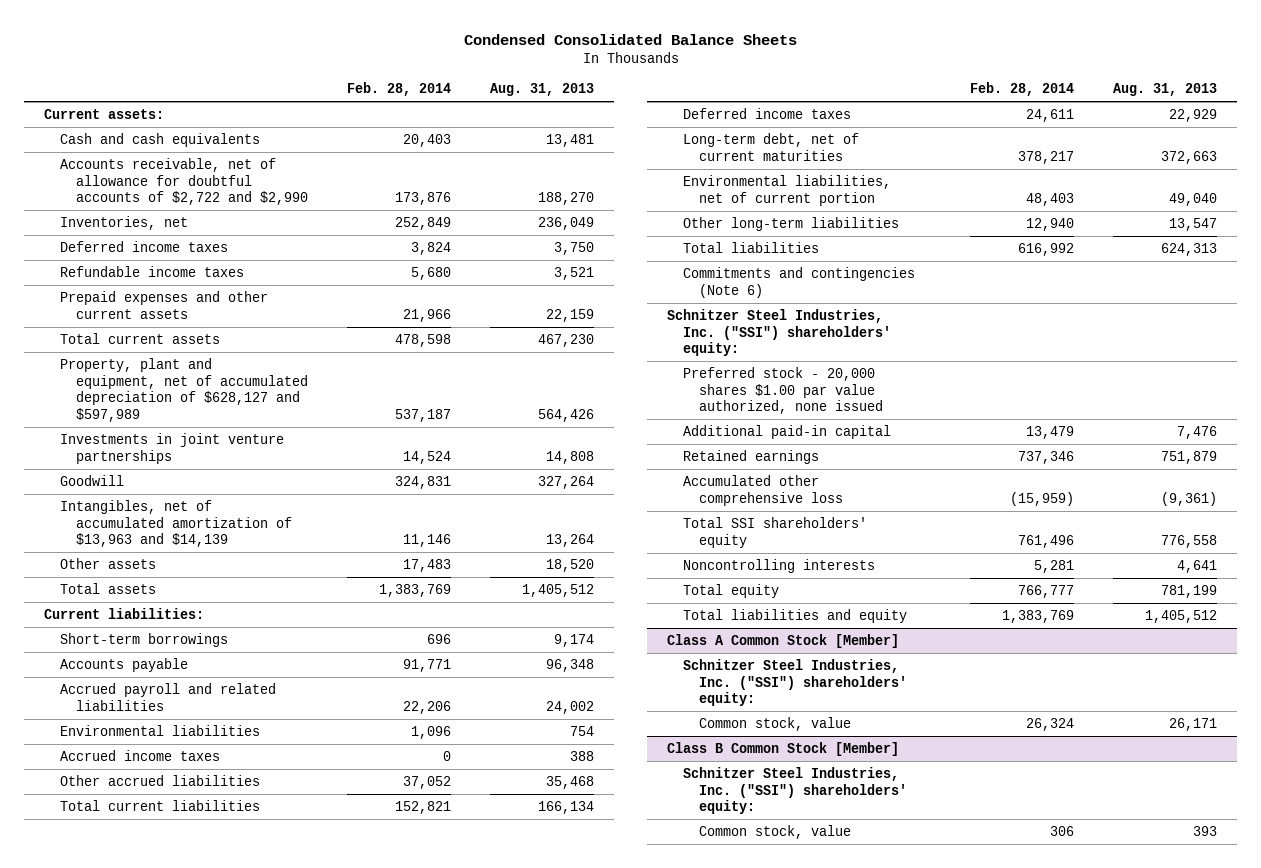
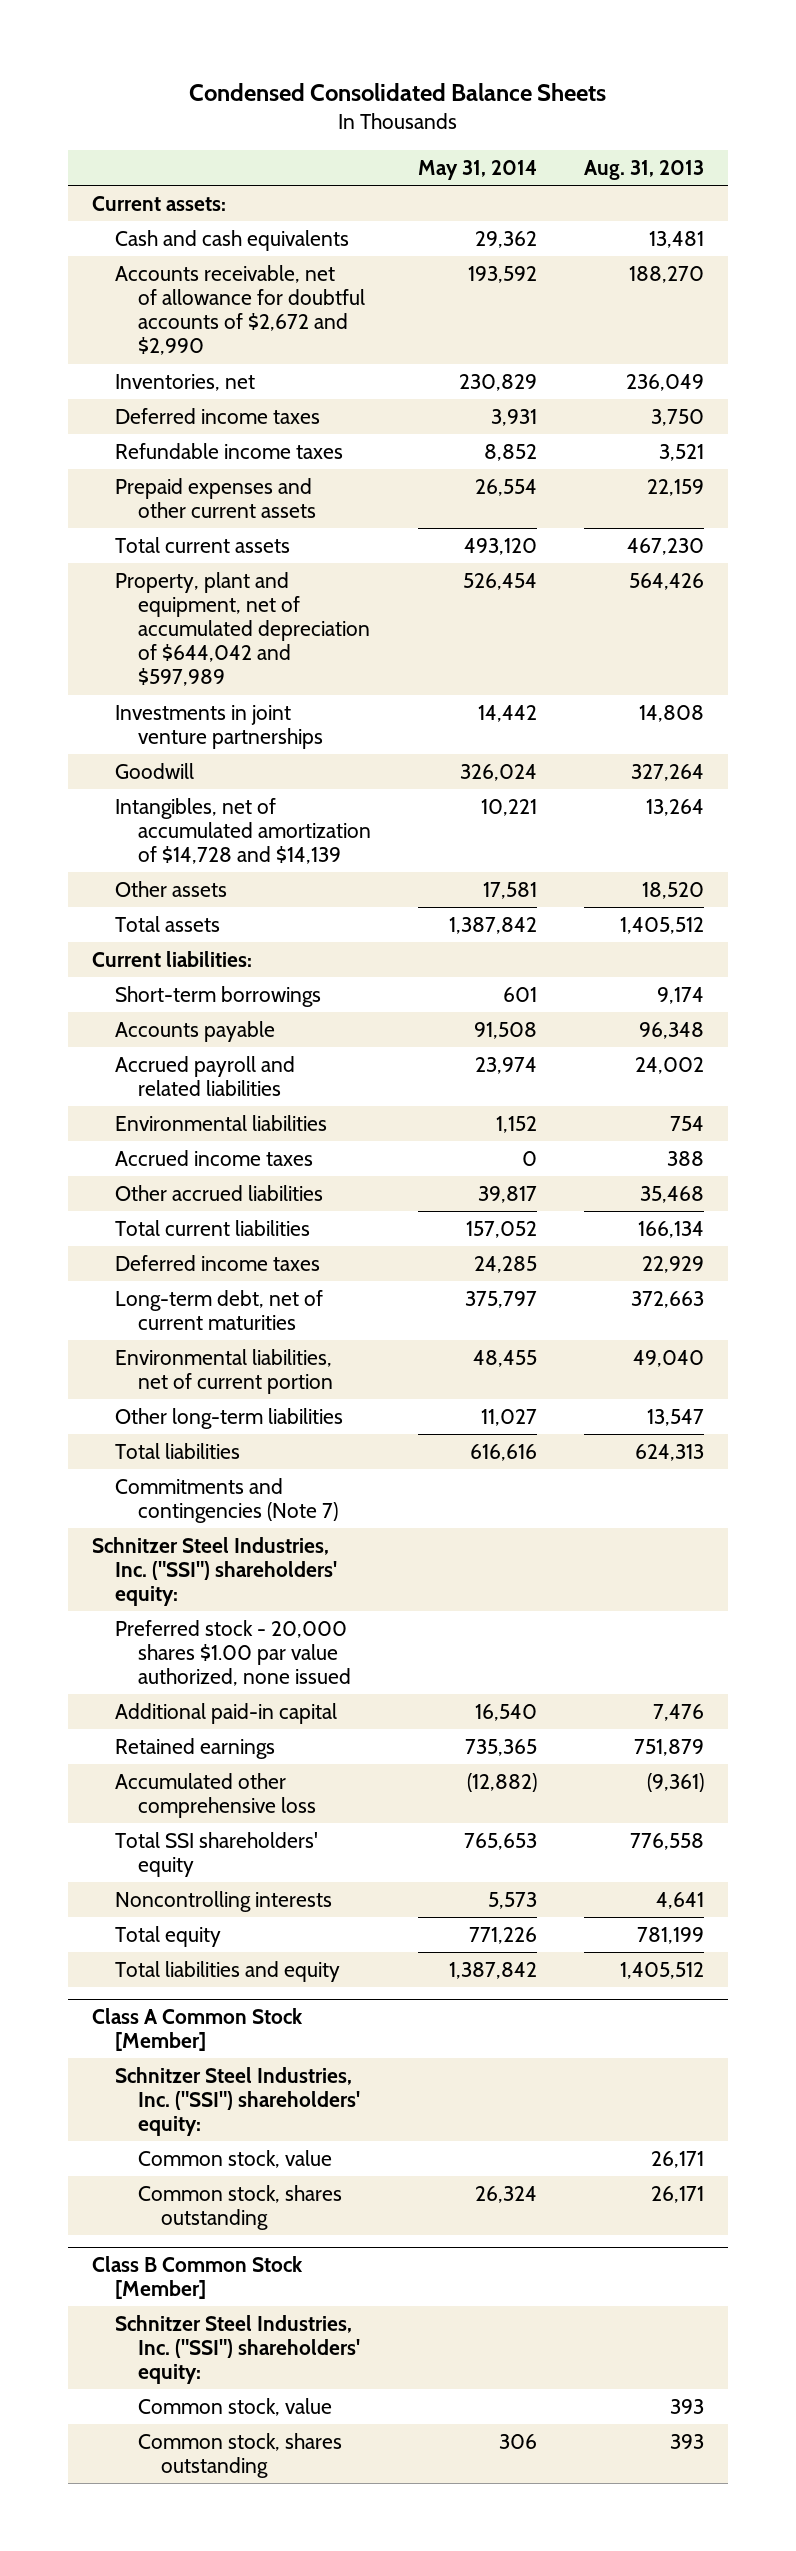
[347,82,452,97] Feb. 28, 2014 -> none
none -> [418,159,538,180] May 31, 2014
[59,157,309,206] Accounts receivable, net of allowance for doubtful accounts of $2,722 and $2,990 -> [114,264,366,356] Accounts receivable, net of allowance for doubtful accounts of $2,672 and $2,990
[59,357,309,423] Property, plant and equipment, net of accumulated depreciation of $628,127 and $597,989 -> [114,571,371,687] Property, plant and equipment, net of accumulated depreciation of $644,042 and $597,989
[59,499,293,548] Intangibles, net of accumulated amortization of $13,963 and $14,139 -> [114,797,372,865] Intangibles, net of accumulated amortization of $14,728 and $14,139
[682,266,915,298] Commitments and contingencies (Note 6) -> [114,1477,339,1524] Commitments and contingencies (Note 7)
none -> [138,2184,343,2231] Common stock, shares outstanding
none -> [138,2432,343,2479] Common stock, shares outstanding

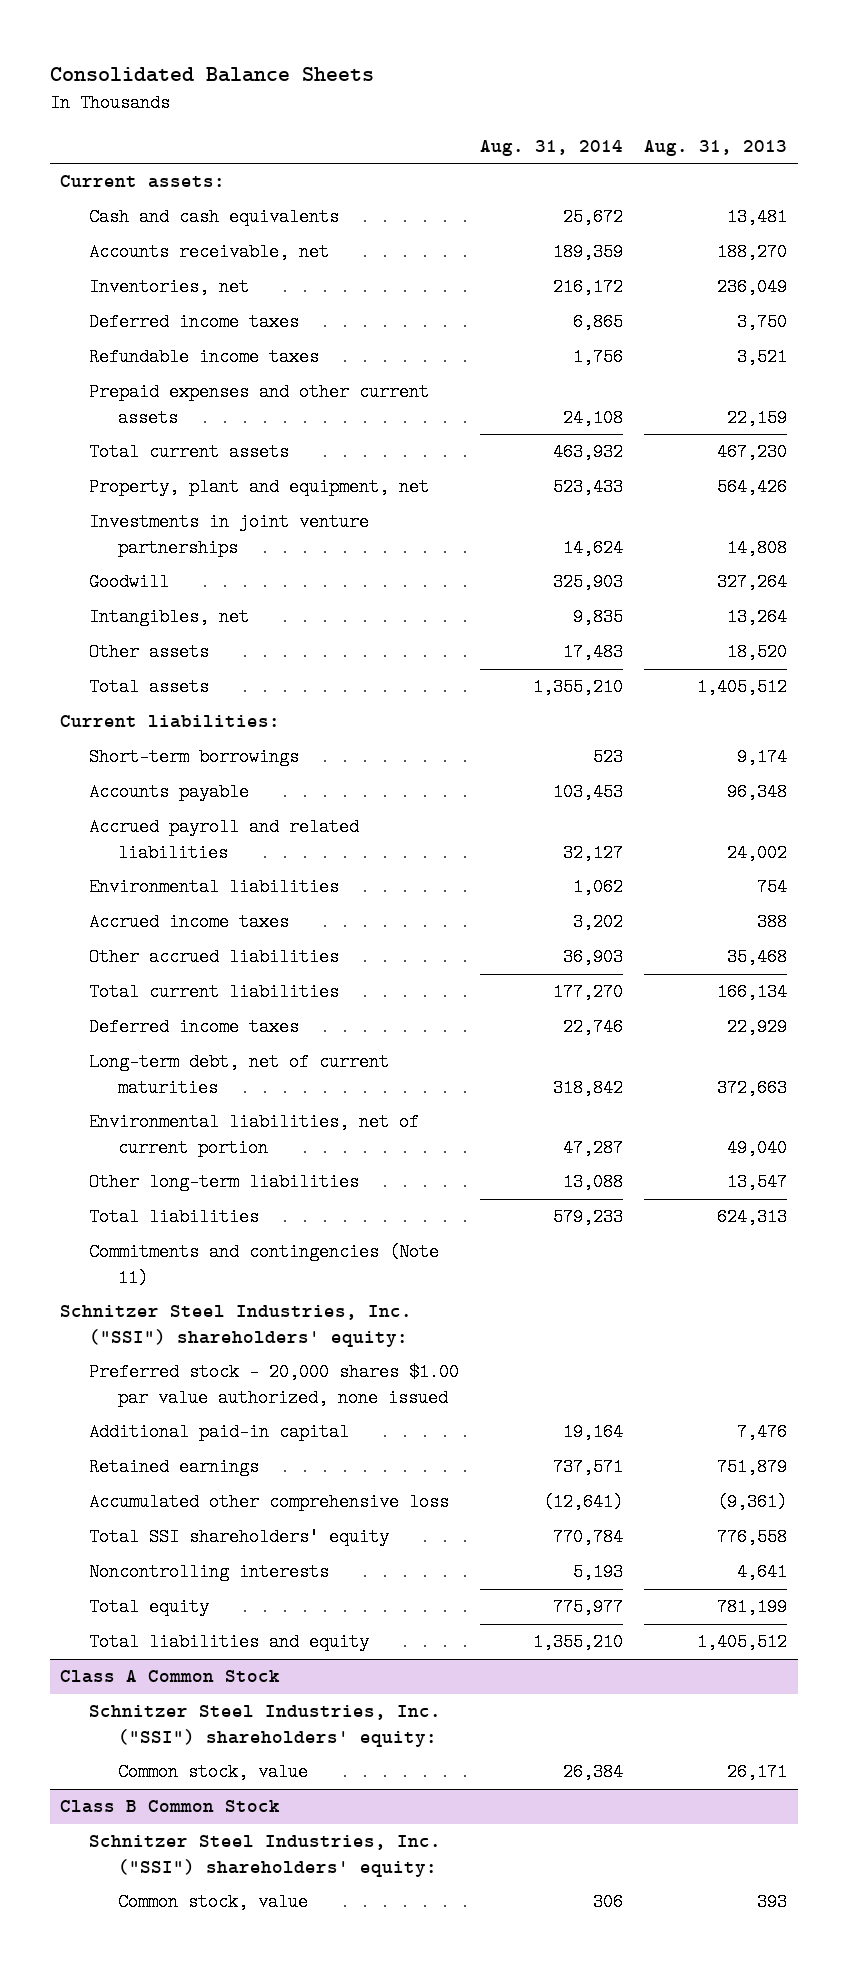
[189,82,607,101] Condensed Consolidated Balance Sheets -> [49,67,374,83] Consolidated Balance Sheets
[418,159,538,180] May 31, 2014 -> none
none -> [480,139,624,156] Aug. 31, 2014
[114,264,366,356] Accounts receivable, net of allowance for doubtful accounts of $2,672 and $2,990 -> [89,243,330,262] Accounts receivable, net
[114,571,371,687] Property, plant and equipment, net of accumulated depreciation of $644,042 and $597,989 -> [89,478,430,497] Property, plant and equipment, net
[114,797,372,865] Intangibles, net of accumulated amortization of $14,728 and $14,139 -> [89,608,250,627] Intangibles, net
[114,1477,339,1524] Commitments and contingencies (Note 7) -> [89,1243,440,1288] Commitments and contingencies (Note 11)
[91,2007,303,2052] Class A Common Stock [Member] -> [60,1670,281,1684] Class A Common Stock
[138,2184,343,2231] Common stock, shares outstanding -> none
[91,2255,303,2300] Class B Common Stock [Member] -> [60,1800,281,1814] Class B Common Stock
[138,2432,343,2479] Common stock, shares outstanding -> none

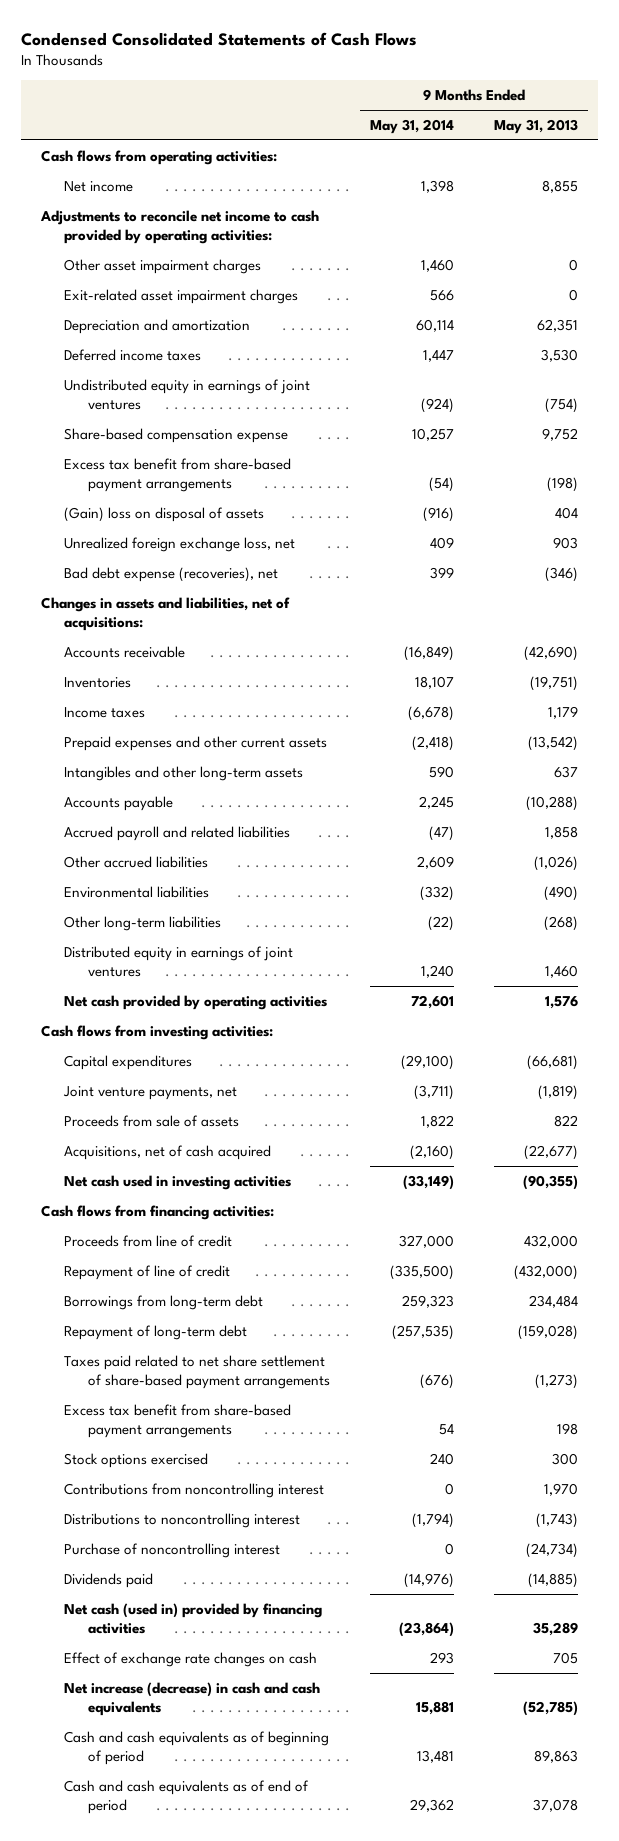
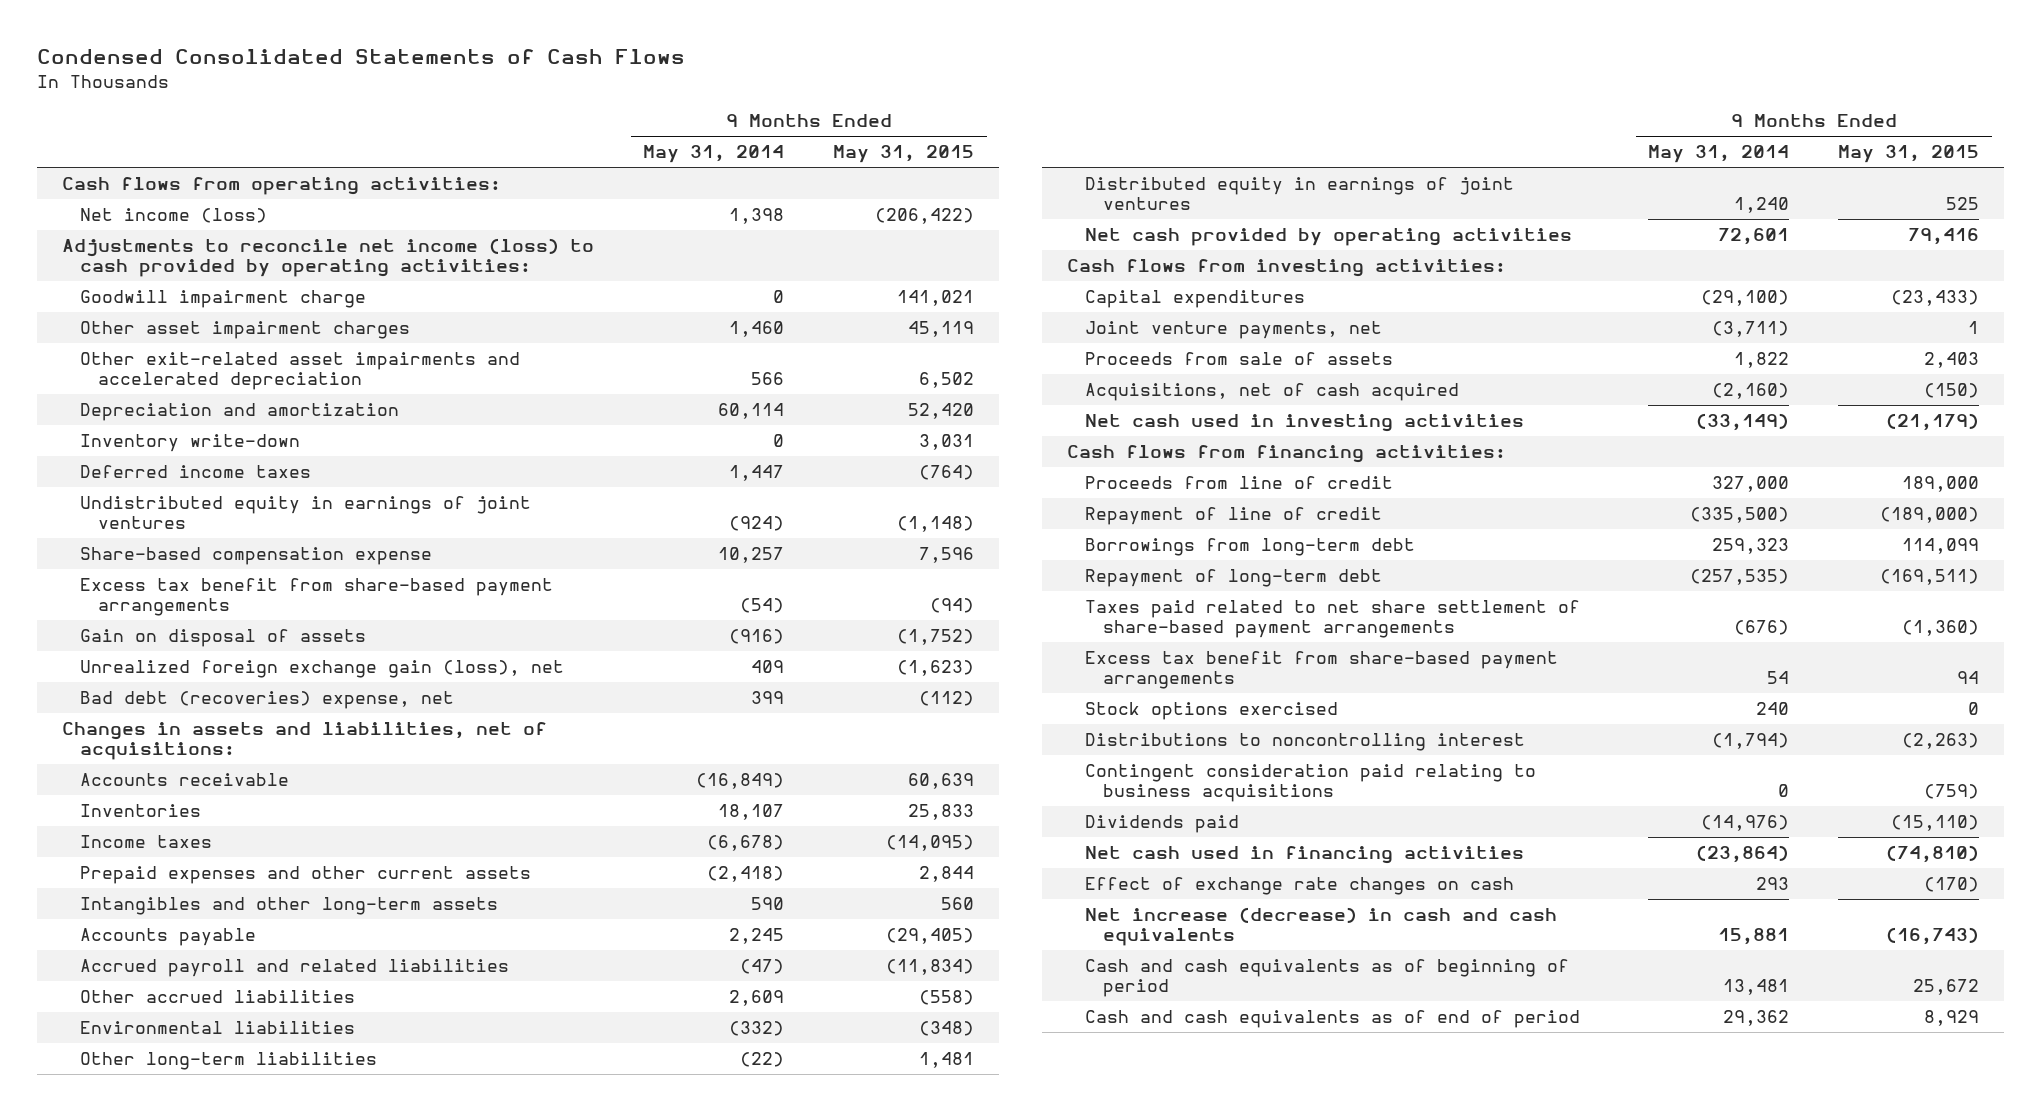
[494,118,579,134] May 31, 2013 -> none
none -> [833,145,975,164] May 31, 2015
[64,180,134,192] Net income -> [80,208,268,224] Net income (loss)
[40,209,320,245] Adjustments to reconcile net income to cash provided by operating activities: -> [61,238,594,278] Adjustments to reconcile net income (loss) to cash provided by operating activities:
none -> [80,290,367,309] Goodwill impairment charge
[64,288,299,304] Exit-related asset impairment charges -> [80,352,521,391] Other exit-related asset impairments and accelerated depreciation
none -> [80,434,301,453] Inventory write-down
[64,506,265,522] (Gain) loss on disposal of assets -> [80,629,367,648] Gain on disposal of assets
[64,536,296,552] Unrealized foreign exchange loss, net -> [80,660,565,679] Unrealized foreign exchange gain (loss), net
[64,566,279,582] Bad debt expense (recoveries), net -> [80,691,455,710] Bad debt (recoveries) expense, net
[64,1482,325,1498] Contributions from noncontrolling interest -> none
[64,1542,281,1558] Purchase of noncontrolling interest -> none
none -> [1085,764,1537,803] Contingent consideration paid relating to business acquisitions
[64,1602,323,1635] Net cash (used in) provided by financing activities -> [1085,846,1525,865] Net cash used in financing activities

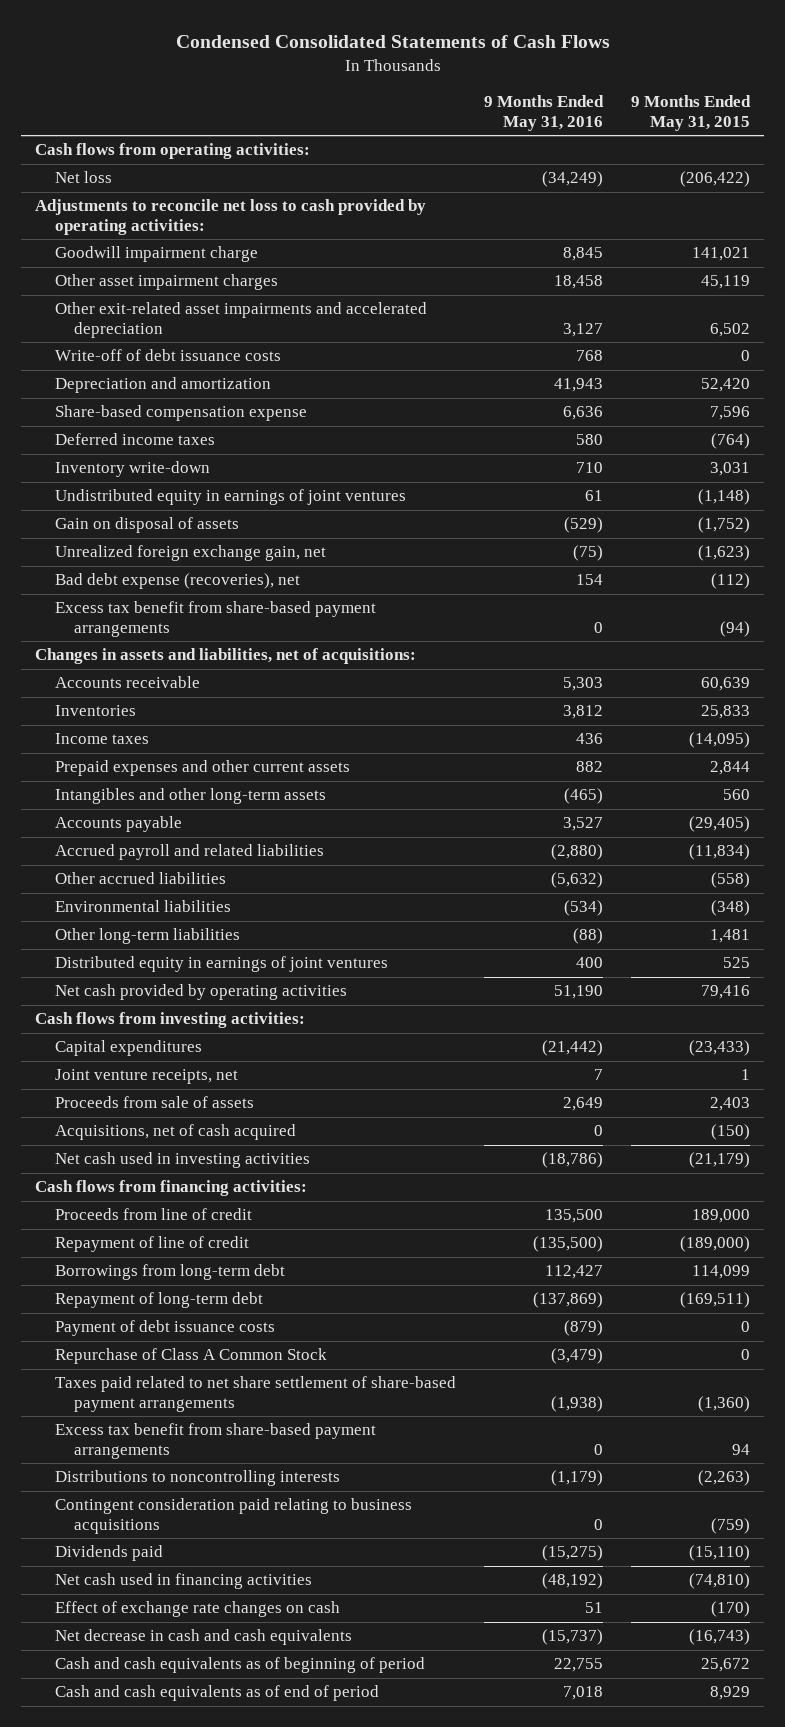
[642,145,784,164] May 31, 2014 -> none
none -> [483,95,604,132] 9 Months Ended May 31, 2016
[80,208,268,224] Net income (loss) -> [54,171,112,184] Net loss
[61,238,594,278] Adjustments to reconcile net income (loss) to cash provided by operating activities: -> [35,199,427,236] Adjustments to reconcile net loss to cash provided by operating activities:
none -> [54,349,281,362] Write-off of debt issuance costs
[80,547,433,566] Share-based compensation expense -> [54,405,307,422] Share-based compensation expense
[80,434,301,453] Inventory write-down -> [54,461,210,478] Inventory write-down
[80,660,565,679] Unrealized foreign exchange gain (loss), net -> [54,545,326,562] Unrealized foreign exchange gain, net
[80,691,455,710] Bad debt (recoveries) expense, net -> [54,573,300,590] Bad debt expense (recoveries), net
[80,578,554,617] Excess tax benefit from share-based payment arrangements -> [54,601,376,638] Excess tax benefit from share-based payment arrangements
[1085,321,1383,340] Joint venture payments, net -> [54,1069,238,1085] Joint venture receipts, net
none -> [54,1320,275,1337] Payment of debt issuance costs
none -> [54,1348,327,1365] Repurchase of Class A Common Stock
[1085,702,1339,721] Stock options exercised -> none
[1085,733,1526,752] Distributions to noncontrolling interest -> [54,1470,340,1487] Distributions to noncontrolling interests
[1085,907,1558,947] Net increase (decrease) in cash and cash equivalents -> [54,1629,352,1646] Net decrease in cash and cash equivalents

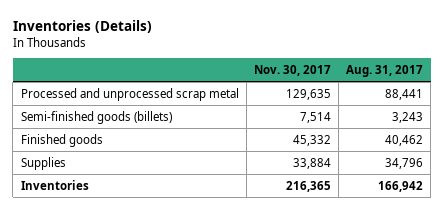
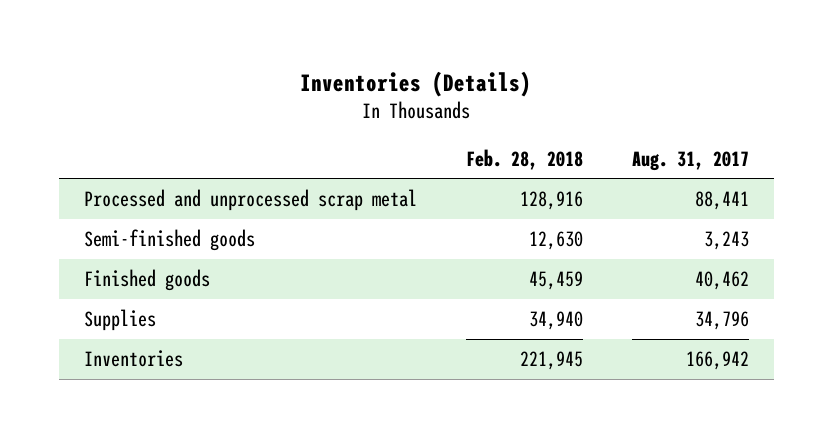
[253,64,331,76] Nov. 30, 2017 -> none
none -> [465,148,583,170] Feb. 28, 2018
[20,110,172,124] Semi-finished goods (billets) -> [83,229,255,252] Semi-finished goods

